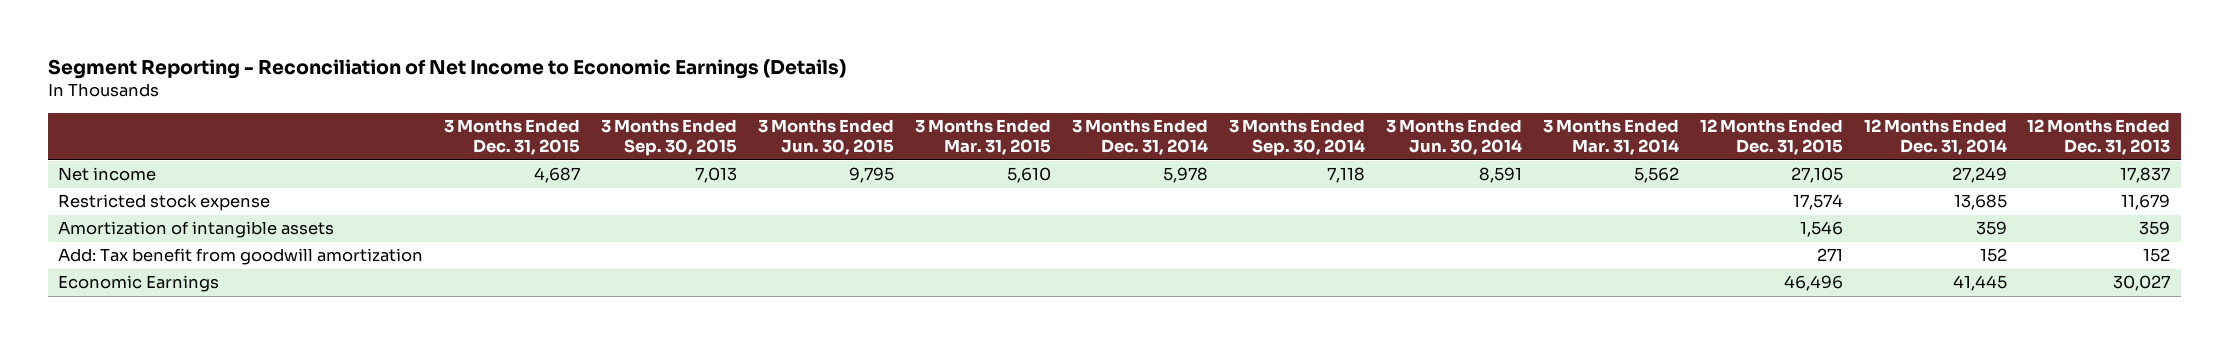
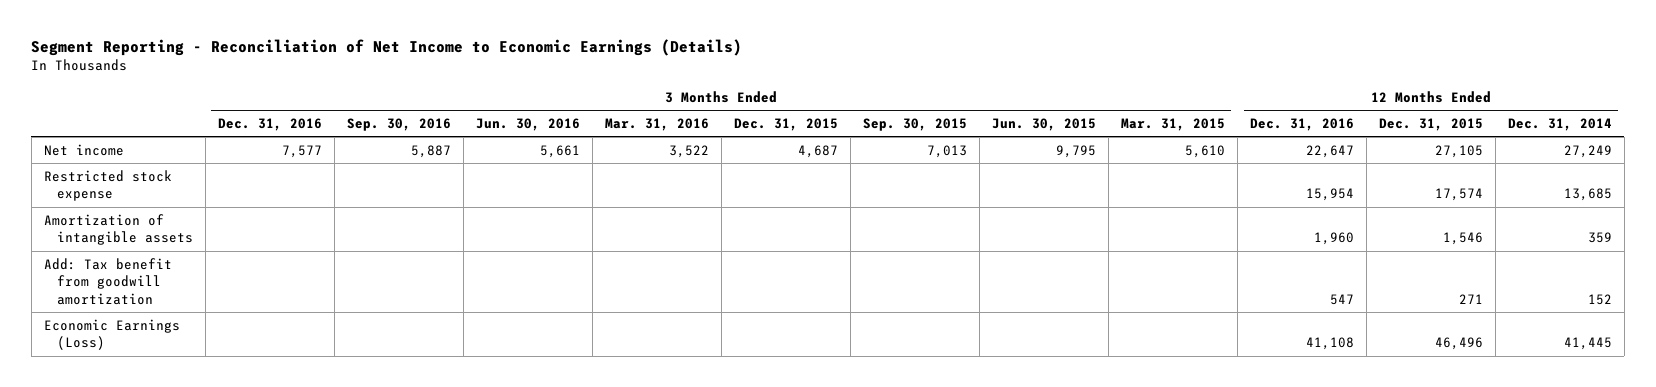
[1072,119,1209,156] 3 Months Ended Dec. 31, 2014 -> none
[1228,119,1365,157] 3 Months Ended Sep. 30, 2014 -> none
[1385,119,1522,156] 3 Months Ended Jun. 30, 2014 -> none
[1542,119,1679,156] 3 Months Ended Mar. 31, 2014 -> none
[2027,119,2171,156] 12 Months Ended Dec. 31, 2013 -> none
none -> [217,117,322,131] Dec. 31, 2016
none -> [346,117,451,131] Sep. 30, 2016
none -> [475,117,580,131] Jun. 30, 2016
none -> [604,117,709,131] Mar. 31, 2016
none -> [1249,117,1354,131] Dec. 31, 2016
[58,275,220,293] Economic Earnings -> [43,318,180,351] Economic Earnings (Loss)

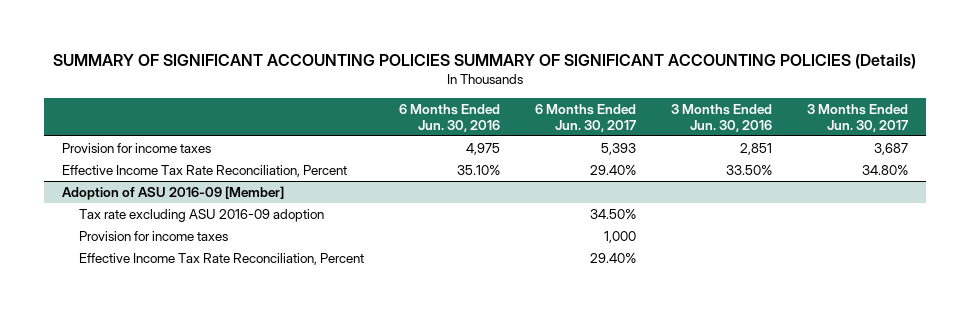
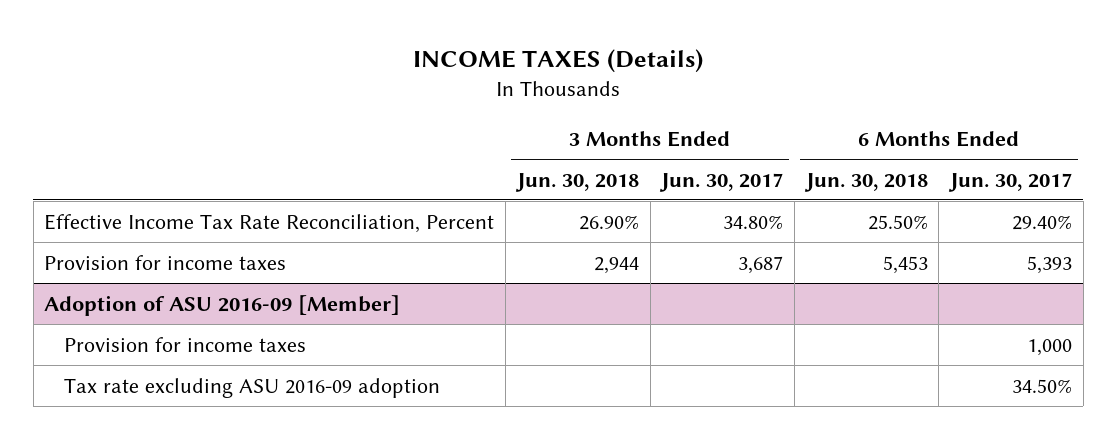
[53,53,917,69] SUMMARY OF SIGNIFICANT ACCOUNTING POLICIES SUMMARY OF SIGNIFICANT ACCOUNTING POLICIES (Details) -> [413,48,704,73] INCOME TAXES (Details)
[398,103,500,132] 6 Months Ended Jun. 30, 2016 -> none
[671,103,773,132] 3 Months Ended Jun. 30, 2016 -> none
none -> [514,172,639,192] Jun. 30, 2018
none -> [803,172,928,192] Jun. 30, 2018
[61,143,211,154] Provision for income taxes -> [44,254,287,270] Provision for income taxes
[78,253,364,266] Effective Income Tax Rate Reconciliation, Percent -> none
[78,209,324,223] Tax rate excluding ASU 2016-09 adoption -> [63,377,440,398] Tax rate excluding ASU 2016-09 adoption

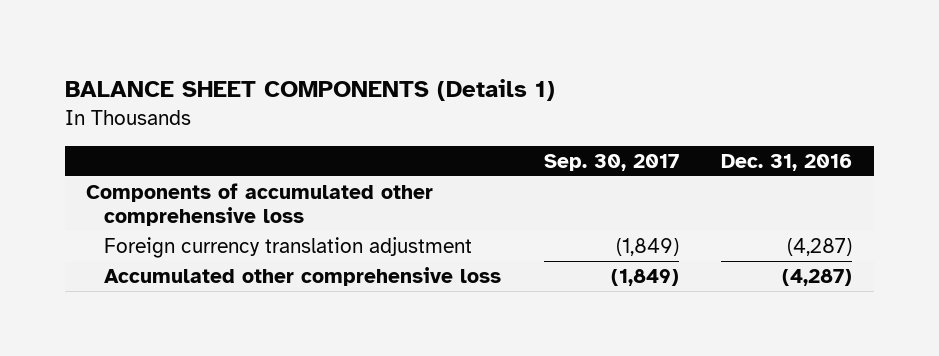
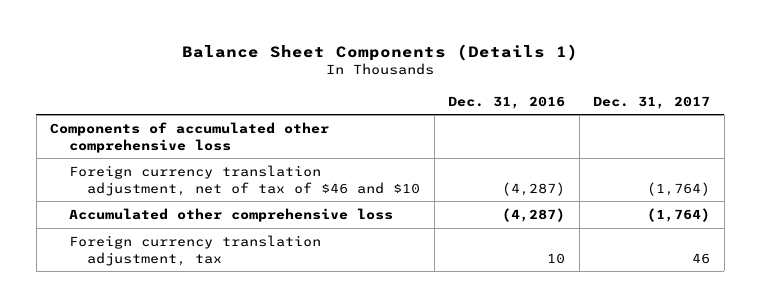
[64,79,555,102] BALANCE SHEET COMPONENTS (Details 1) -> [182,43,579,61] Balance Sheet Components (Details 1)
[543,153,679,171] Sep. 30, 2017 -> none
none -> [593,95,711,109] Dec. 31, 2017
[104,236,473,258] Foreign currency translation adjustment -> [68,165,420,196] Foreign currency translation adjustment, net of tax of $46 and $10
none -> [68,235,321,266] Foreign currency translation adjustment, tax

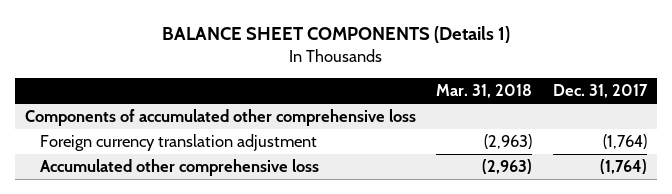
[182,43,579,61] Balance Sheet Components (Details 1) -> [161,25,510,43] BALANCE SHEET COMPONENTS (Details 1)
[448,95,566,109] Dec. 31, 2016 -> none
none -> [436,84,533,99] Mar. 31, 2018
[68,165,420,196] Foreign currency translation adjustment, net of tax of $46 and $10 -> [39,134,317,152] Foreign currency translation adjustment
[68,235,321,266] Foreign currency translation adjustment, tax -> none

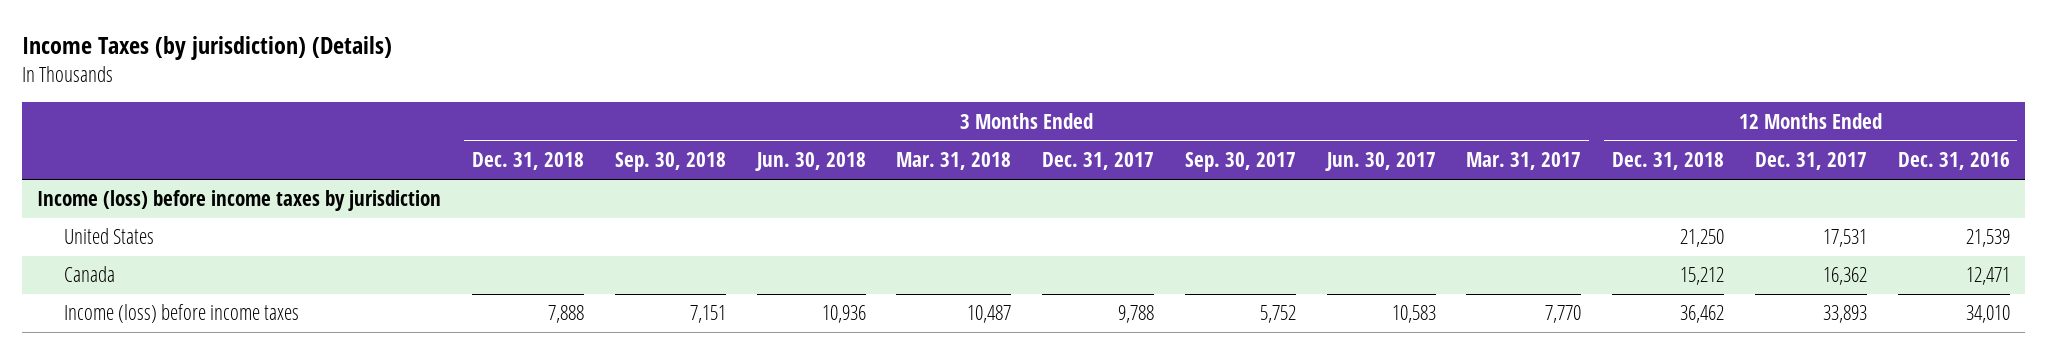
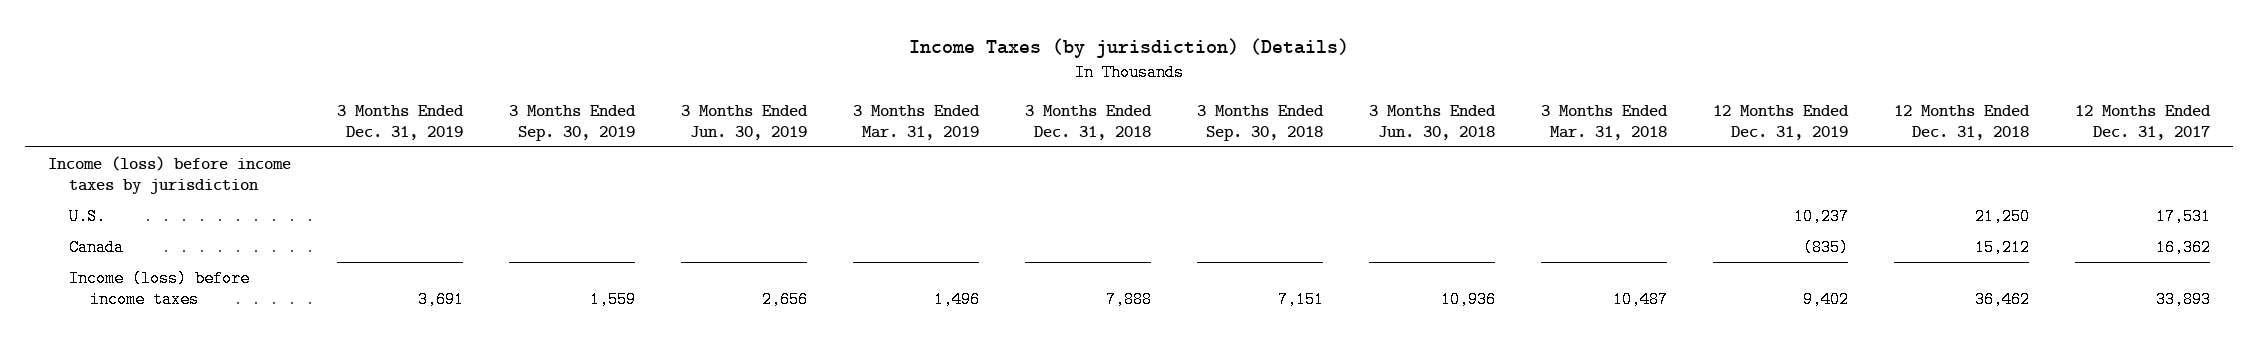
[1042,152,1155,171] Dec. 31, 2017 -> none
[1184,152,1296,173] Sep. 30, 2017 -> none
[1324,152,1436,172] Jun. 30, 2017 -> none
[1466,152,1582,171] Mar. 31, 2017 -> none
[1897,152,2010,171] Dec. 31, 2016 -> none
none -> [337,104,465,140] 3 Months Ended Dec. 31, 2019
none -> [509,104,637,141] 3 Months Ended Sep. 30, 2019
none -> [681,104,809,140] 3 Months Ended Jun. 30, 2019
none -> [853,104,981,140] 3 Months Ended Mar. 31, 2019
none -> [1713,104,1850,140] 12 Months Ended Dec. 31, 2019
[63,228,154,245] United States -> [68,207,106,225] U.S.

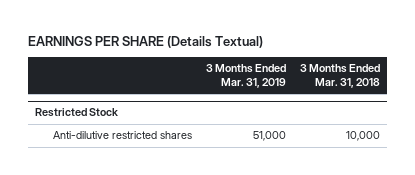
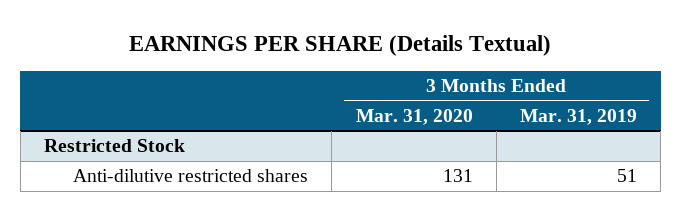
[300,64,381,89] 3 Months Ended Mar. 31, 2018 -> none
none -> [355,108,473,125] Mar. 31, 2020
[252,131,286,142] 51,000 -> [616,169,637,183] 51

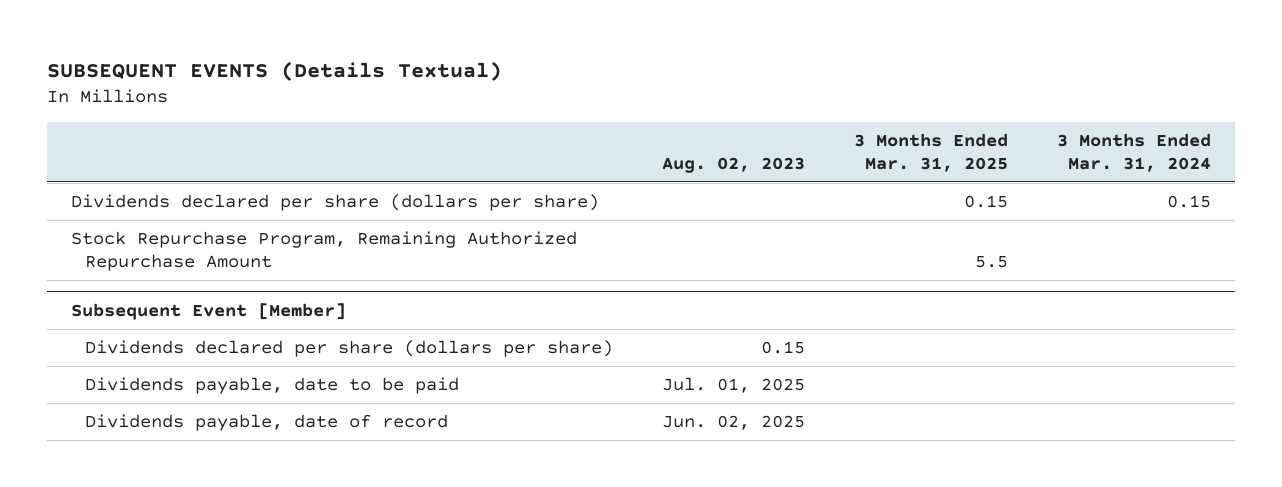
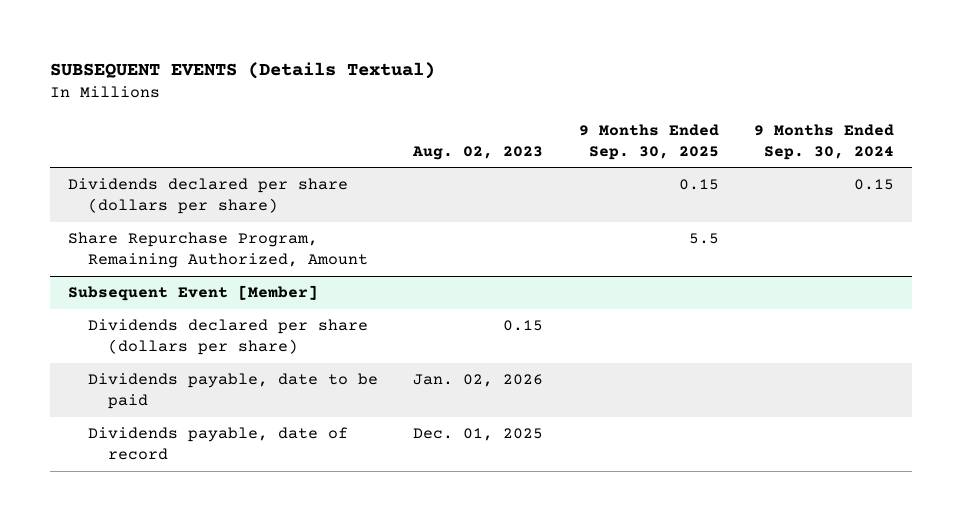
[853,133,1008,172] 3 Months Ended Mar. 31, 2025 -> none
[1056,133,1211,172] 3 Months Ended Mar. 31, 2024 -> none
none -> [578,123,719,160] 9 Months Ended Sep. 30, 2025
none -> [754,123,895,160] 9 Months Ended Sep. 30, 2024
[71,231,578,272] Stock Repurchase Program, Remaining Authorized Repurchase Amount -> [67,232,369,268] Share Repurchase Program, Remaining Authorized, Amount
[661,377,805,394] Jul. 01, 2025 -> [413,374,544,388] Jan. 02, 2026
[661,415,805,431] Jun. 02, 2025 -> [413,428,544,442] Dec. 01, 2025

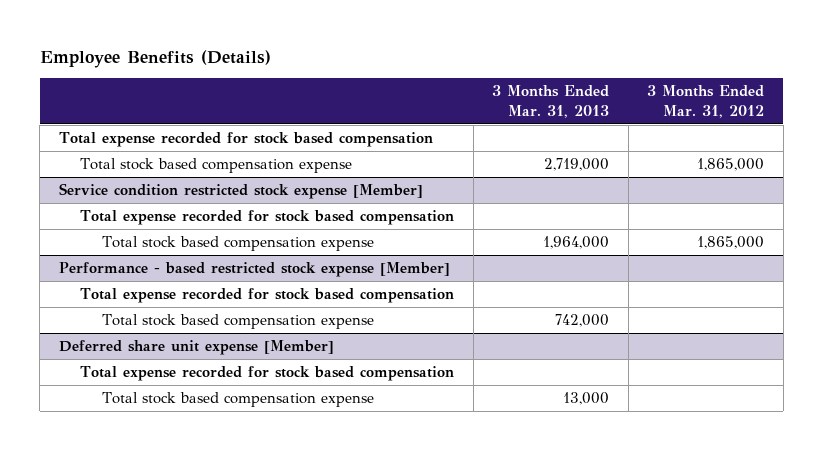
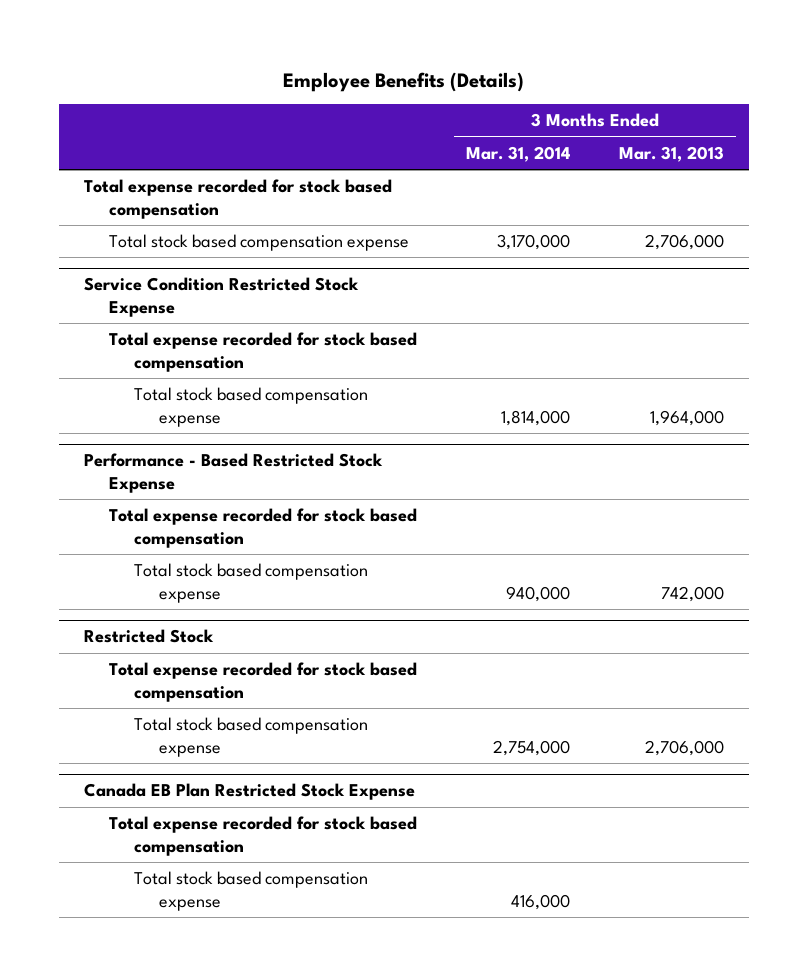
[647,85,765,118] 3 Months Ended Mar. 31, 2012 -> none
none -> [465,145,570,162] Mar. 31, 2014
[544,158,610,172] 2,719,000 -> [645,234,725,251] 2,706,000
[58,183,423,200] Service condition restricted stock expense [Member] -> [83,277,359,318] Service Condition Restricted Stock Expense
[58,262,450,278] Performance - based restricted stock expense [Member] -> [83,453,383,494] Performance - Based Restricted Stock Expense
[58,340,334,356] Deferred share unit expense [Member] -> none
none -> [83,629,214,644] Restricted Stock
[563,392,610,406] 13,000 -> [645,739,725,756] 2,706,000
none -> [83,783,415,801] Canada EB Plan Restricted Stock Expense
none -> [108,816,417,856] Total expense recorded for stock based compensation
none -> [133,871,368,911] Total stock based compensation expense

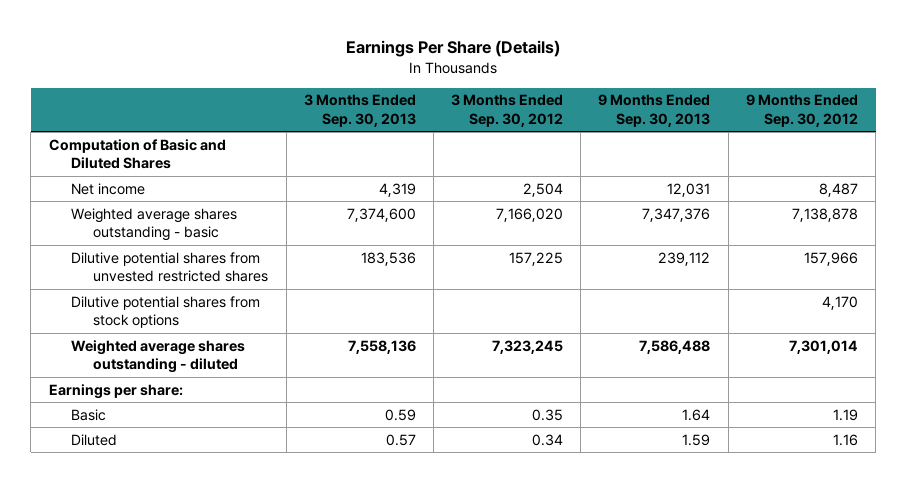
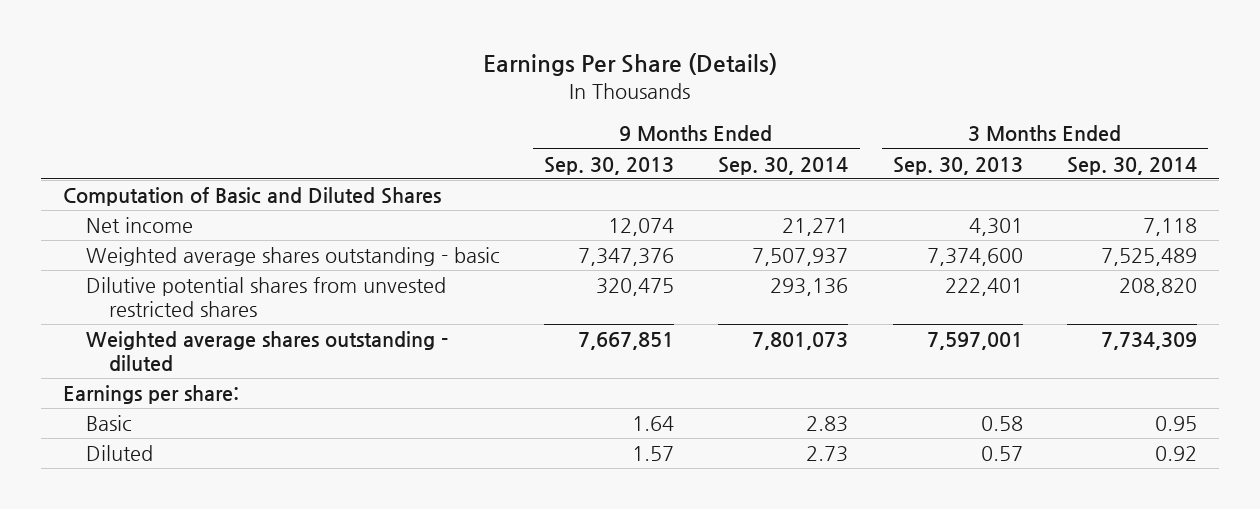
[451,94,564,127] 3 Months Ended Sep. 30, 2012 -> none
[745,94,858,127] 9 Months Ended Sep. 30, 2012 -> none
none -> [718,156,849,175] Sep. 30, 2014
none -> [1067,156,1198,175] Sep. 30, 2014
[378,182,416,197] 4,319 -> [968,218,1023,237] 4,301
[667,182,711,197] 12,031 -> [608,218,675,237] 12,074
[71,295,261,329] Dilutive potential shares from stock options -> none
[360,251,416,266] 183,536 -> [944,278,1023,297] 222,401
[658,251,711,266] 239,112 -> [596,278,675,297] 320,475
[347,339,416,354] 7,558,136 -> [926,332,1023,351] 7,597,001
[639,339,711,354] 7,586,488 -> [578,332,675,351] 7,667,851
[384,408,416,421] 0.59 -> [980,416,1023,432] 0.58
[682,433,711,446] 1.59 -> [632,446,675,462] 1.57

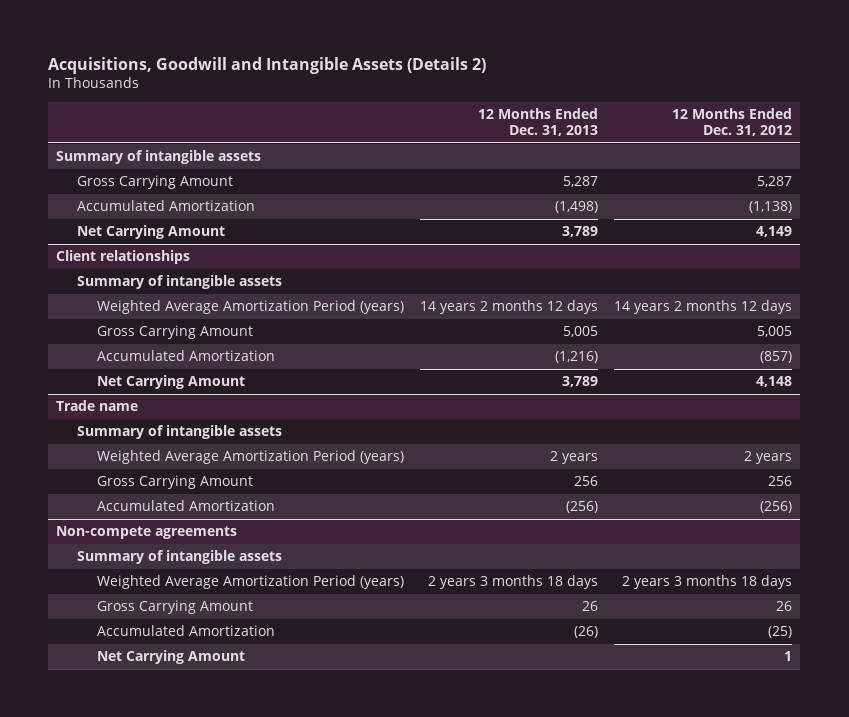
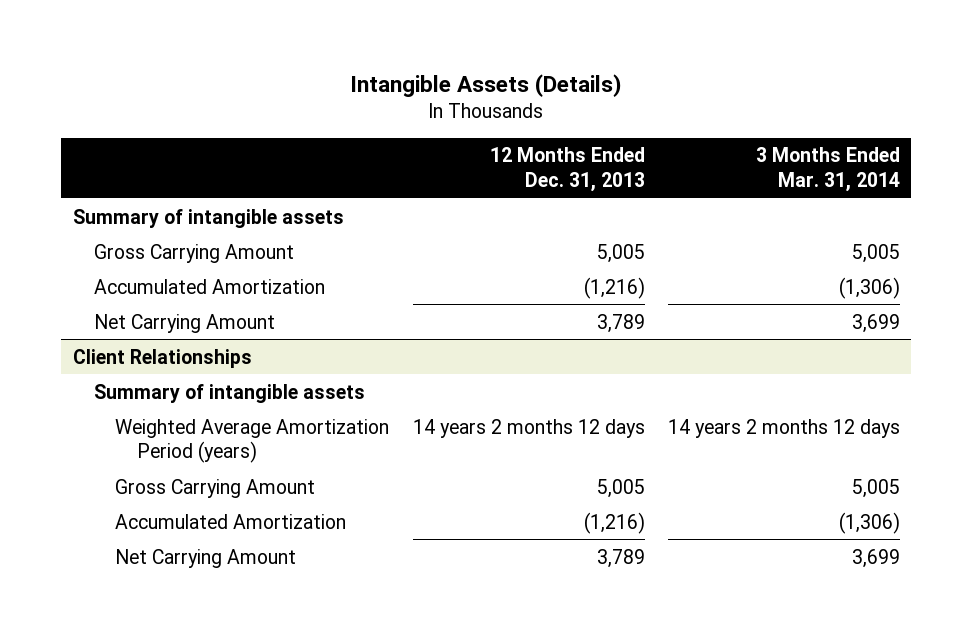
[48,56,487,74] Acquisitions, Goodwill and Intangible Assets (Details 2) -> [350,73,622,97] Intangible Assets (Details)
[672,108,793,137] 12 Months Ended Dec. 31, 2012 -> none
none -> [755,147,900,192] 3 Months Ended Mar. 31, 2014
[563,176,599,188] 5,287 -> [596,243,645,263] 5,005
[555,201,599,214] (1,498) -> [583,276,645,299] (1,216)
[56,250,191,265] Client relationships -> [73,348,253,368] Client Relationships
[56,400,139,412] Trade name -> none
[76,425,282,440] Summary of intangible assets -> none
[97,450,405,465] Weighted Average Amortization Period (years) -> none
[97,475,254,490] Gross Carrying Amount -> none
[97,500,276,512] Accumulated Amortization -> none
[56,526,238,540] Non-compete agreements -> none
[76,550,282,565] Summary of intangible assets -> none
[97,575,405,590] Weighted Average Amortization Period (years) -> none
[97,600,254,615] Gross Carrying Amount -> none
[97,625,276,637] Accumulated Amortization -> none
[97,650,246,665] Net Carrying Amount -> none

